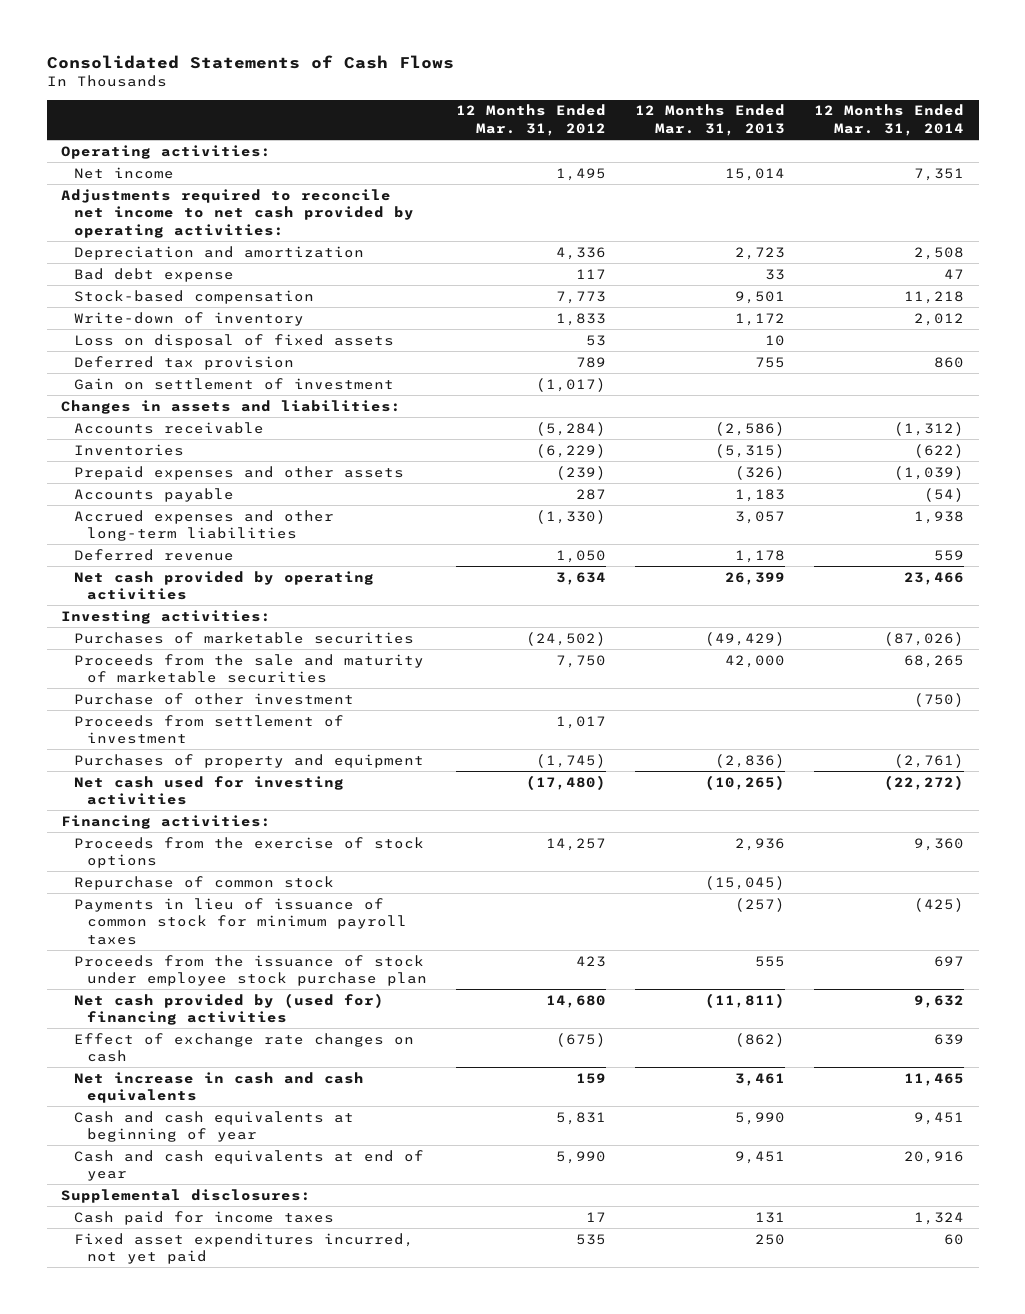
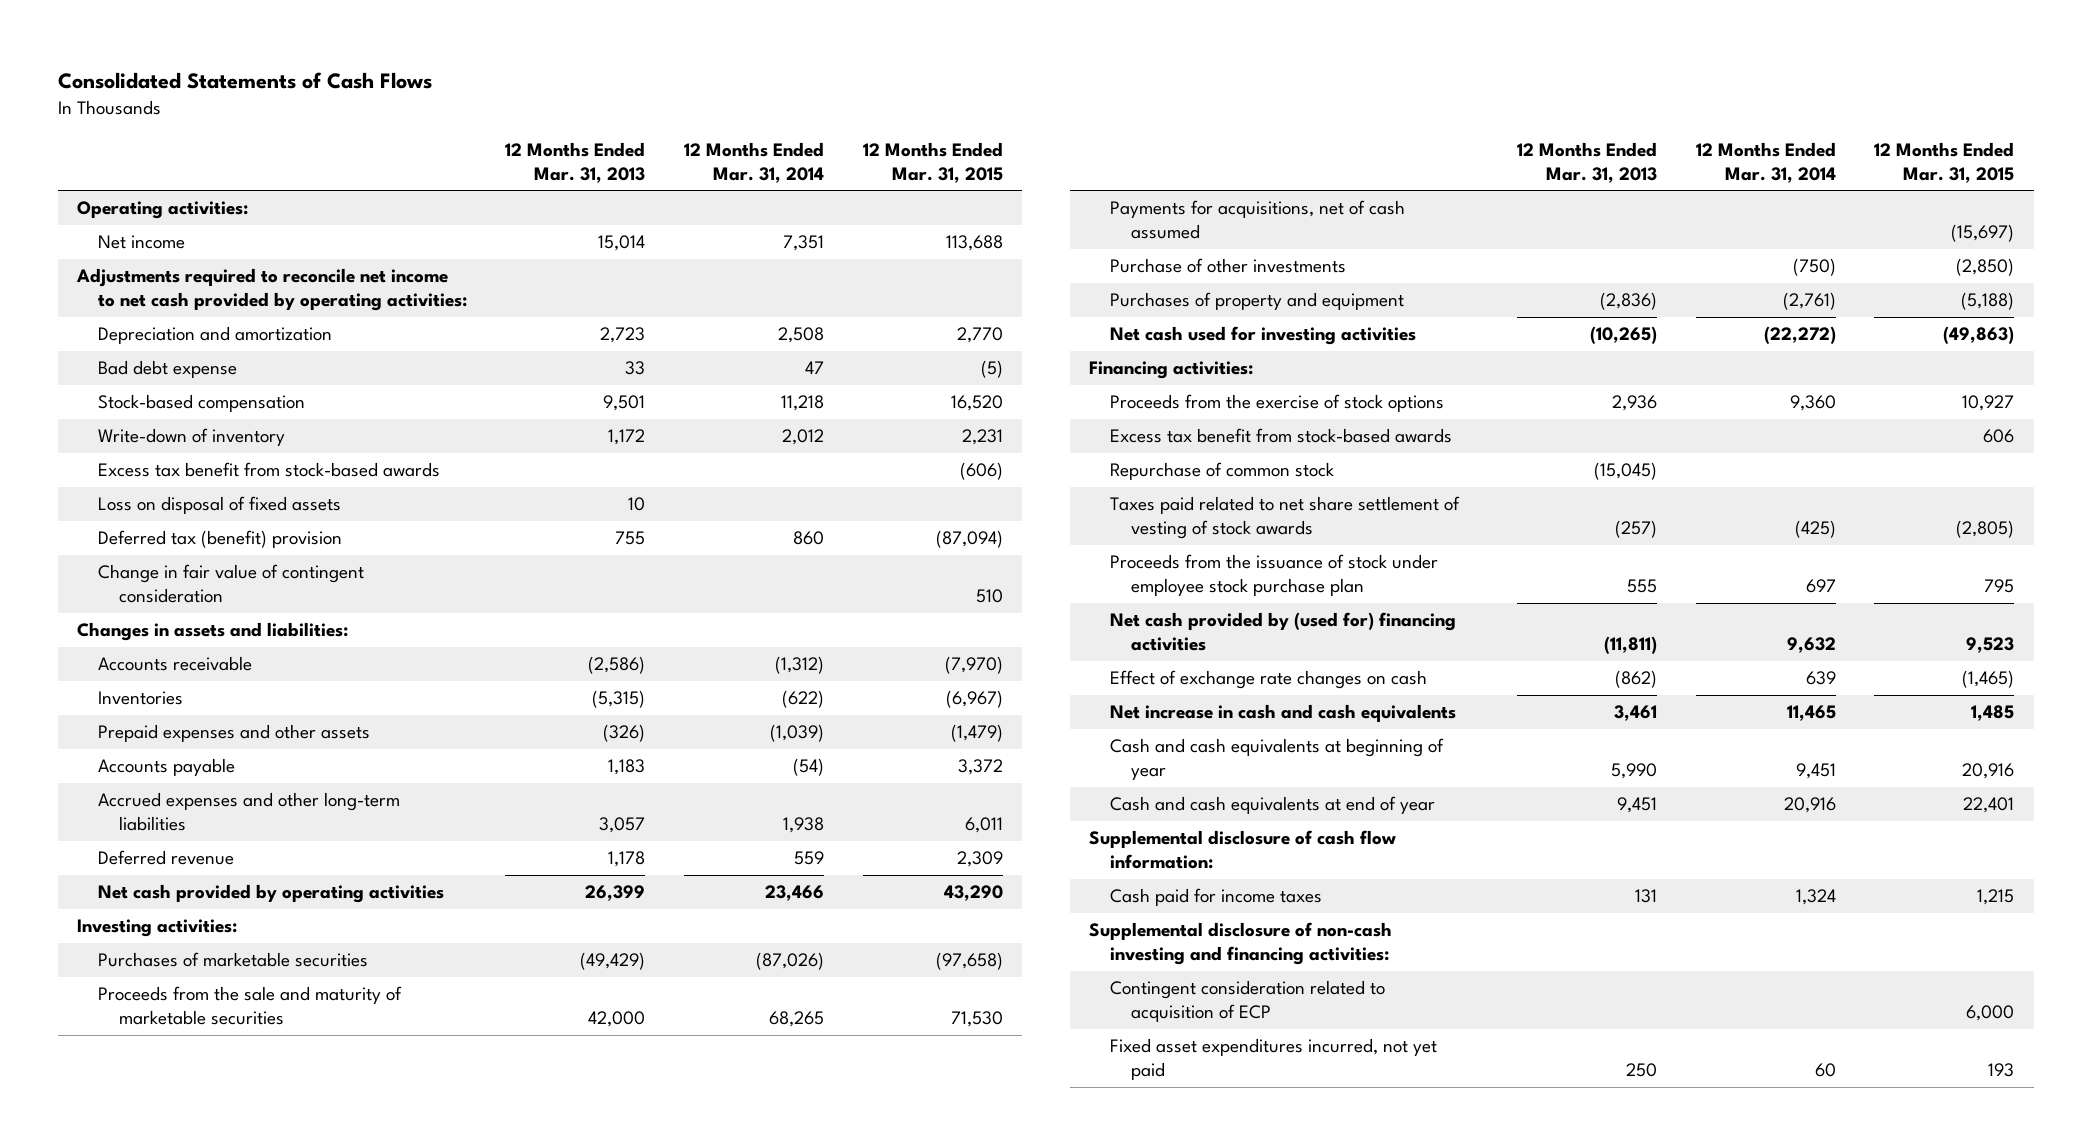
[456,104,607,136] 12 Months Ended Mar. 31, 2012 -> none
none -> [862,141,1003,184] 12 Months Ended Mar. 31, 2015
none -> [97,462,440,478] Excess tax benefit from stock-based awards
[74,377,395,390] Gain on settlement of investment -> none
[74,355,295,370] Deferred tax provision -> [97,530,342,549] Deferred tax (benefit) provision
none -> [97,564,364,604] Change in fair value of contingent consideration
[74,714,345,745] Proceeds from settlement of investment -> none
none -> [1109,200,1405,240] Payments for acquisitions, net of cash assumed
[74,692,355,705] Purchase of other investment -> [1109,258,1346,274] Purchase of other investments
none -> [1109,428,1452,444] Excess tax benefit from stock-based awards
[74,897,408,945] Payments in lieu of issuance of common stock for minimum payroll taxes -> [1109,496,1460,540] Taxes paid related to net share settlement of vesting of stock awards
[61,1188,312,1203] Supplemental disclosures: -> [1089,830,1397,870] Supplemental disclosure of cash flow information:
none -> [1089,922,1393,966] Supplemental disclosure of non-cash investing and financing activities:
none -> [1109,980,1385,1023] Contingent consideration related to acquisition of ECP

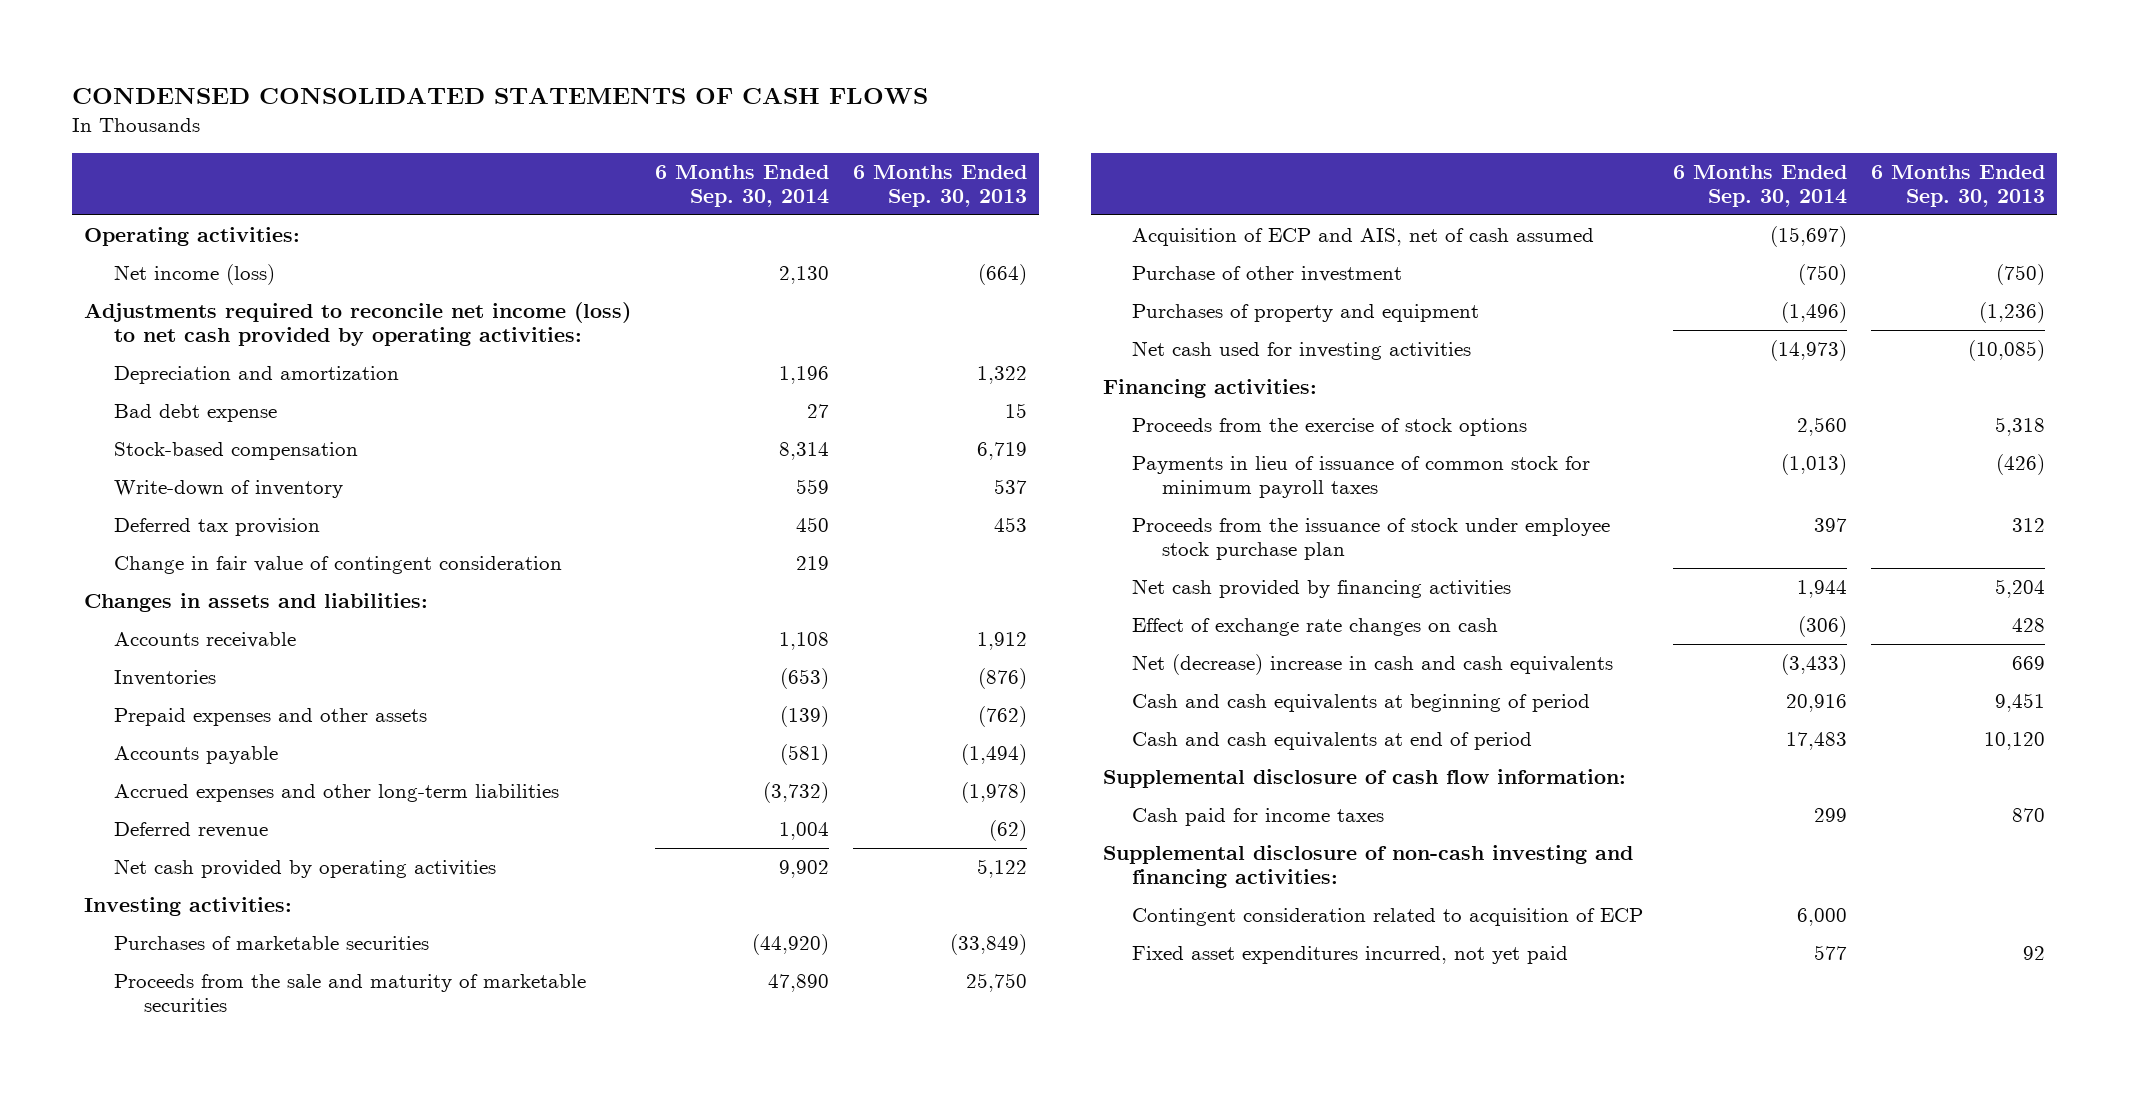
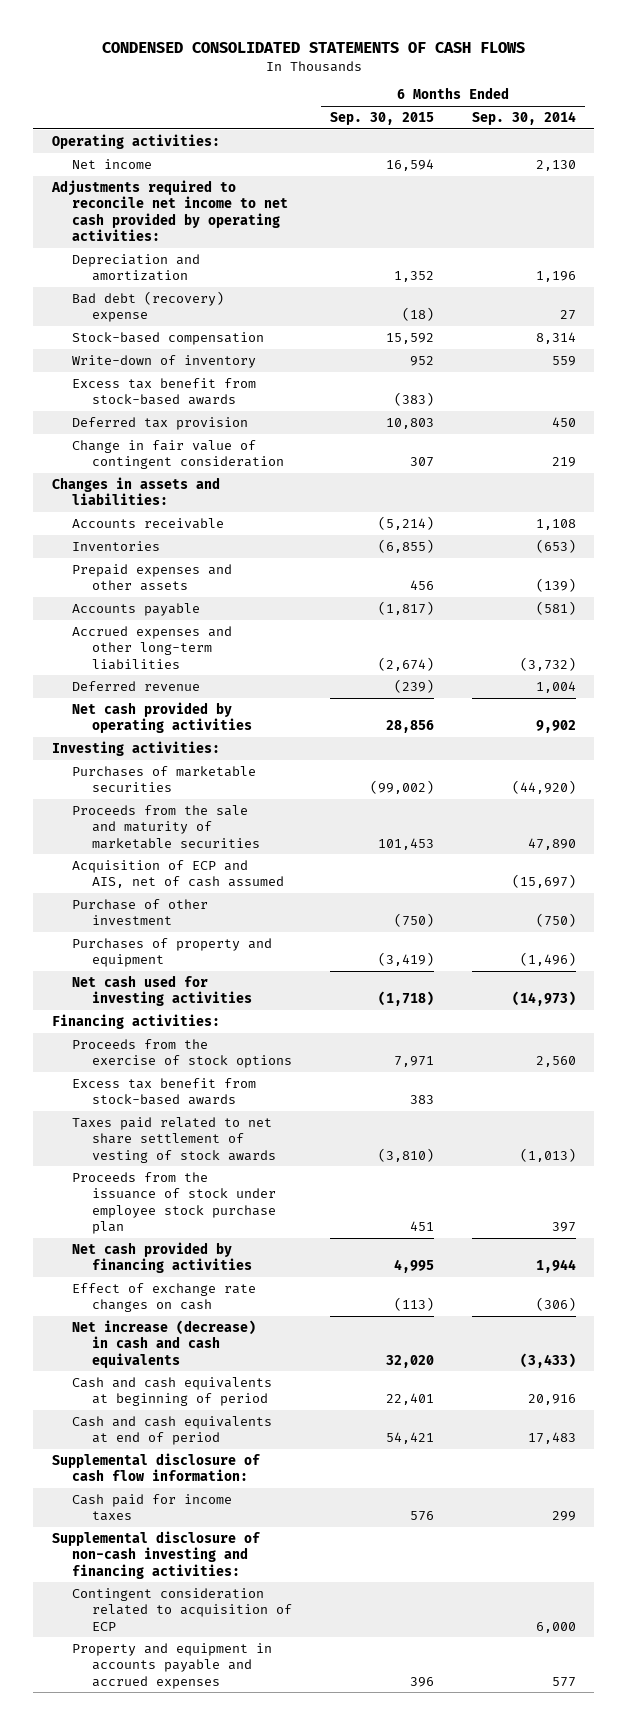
[852,165,1027,208] 6 Months Ended Sep. 30, 2013 -> none
none -> [330,112,435,126] Sep. 30, 2015
[113,264,275,286] Net income (loss) -> [72,158,153,169] Net income
[84,302,632,347] Adjustments required to reconcile net income (loss) to net cash provided by operating activities: -> [50,179,289,241] Adjustments required to reconcile net income to net cash provided by operating activities:
[113,404,277,423] Bad debt expense -> [72,290,225,323] Bad debt (recovery) expense
none -> [72,377,257,406] Excess tax benefit from stock-based awards
none -> [72,1077,257,1106] Excess tax benefit from stock-based awards
[1132,456,1591,499] Payments in lieu of issuance of common stock for minimum payroll taxes -> [72,1116,277,1163] Taxes paid related to net share settlement of vesting of stock awards
[1132,654,1614,676] Net (decrease) increase in cash and cash equivalents -> [72,1319,257,1368] Net increase (decrease) in cash and cash equivalents
[1132,946,1569,965] Fixed asset expenditures incurred, not yet paid -> [72,1642,273,1689] Property and equipment in accounts payable and accrued expenses

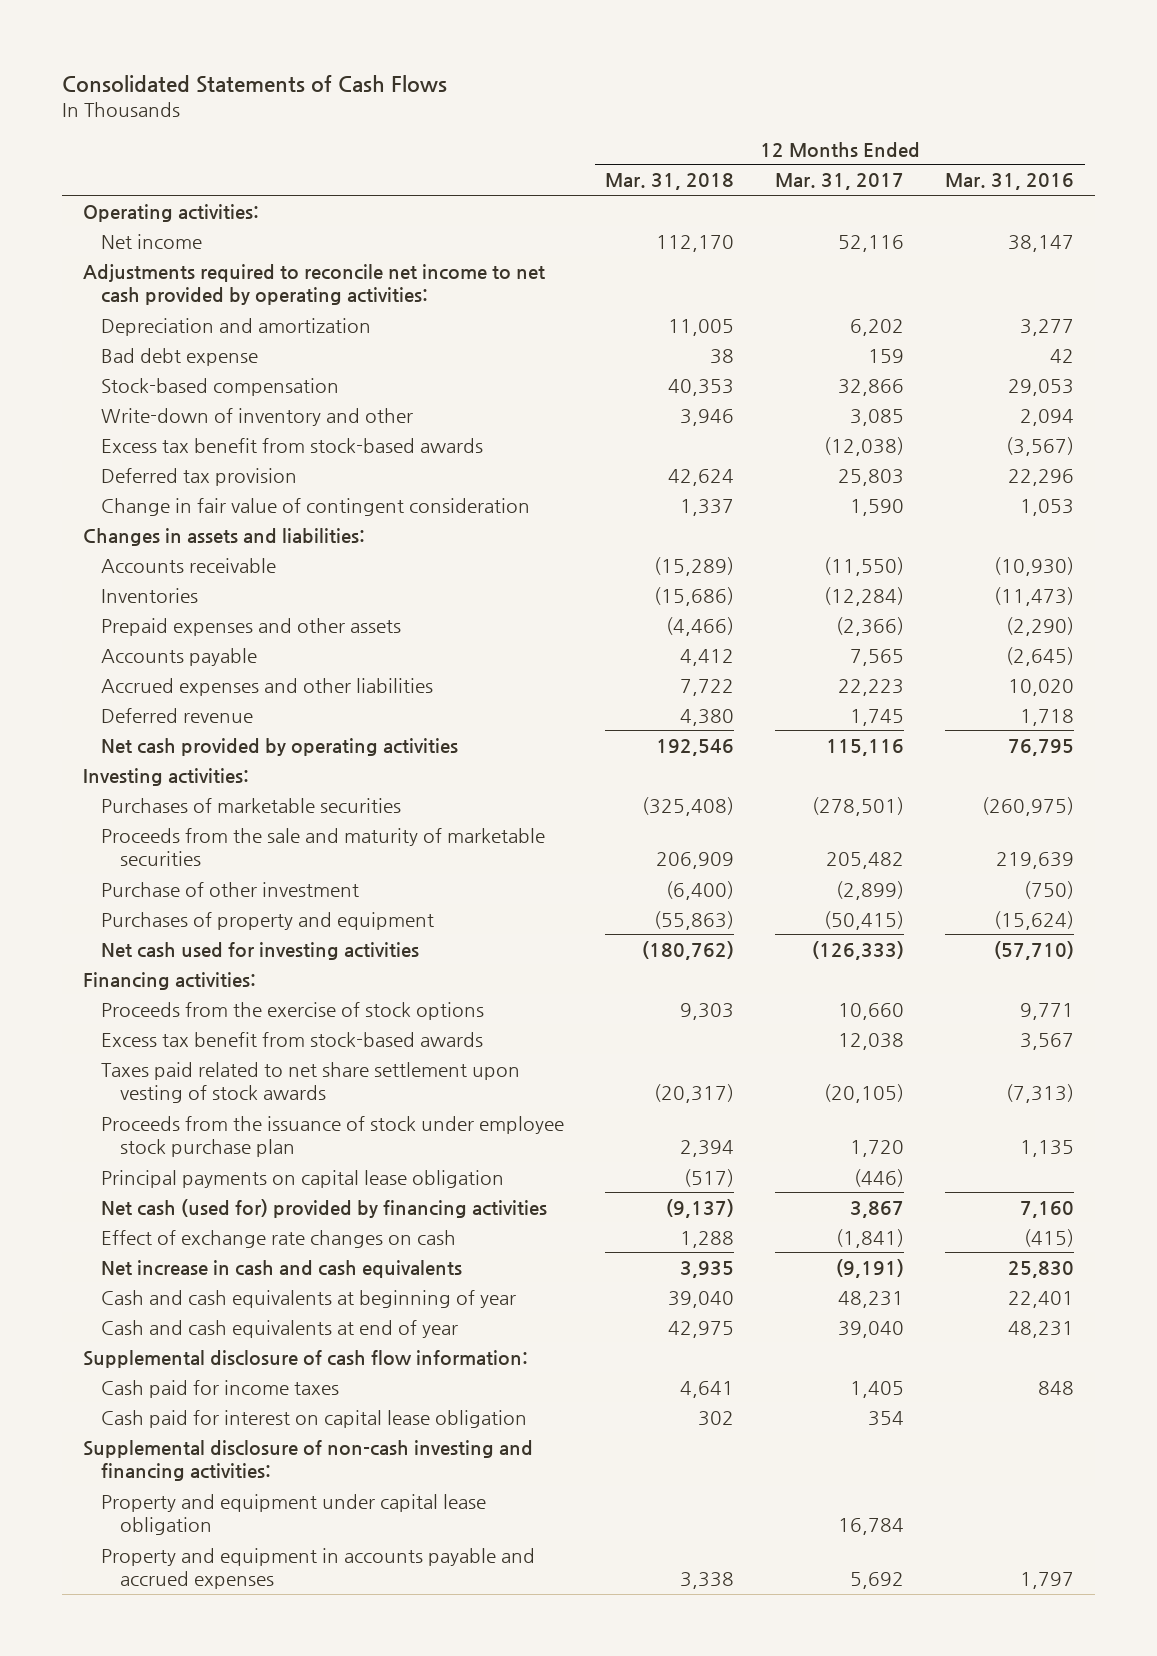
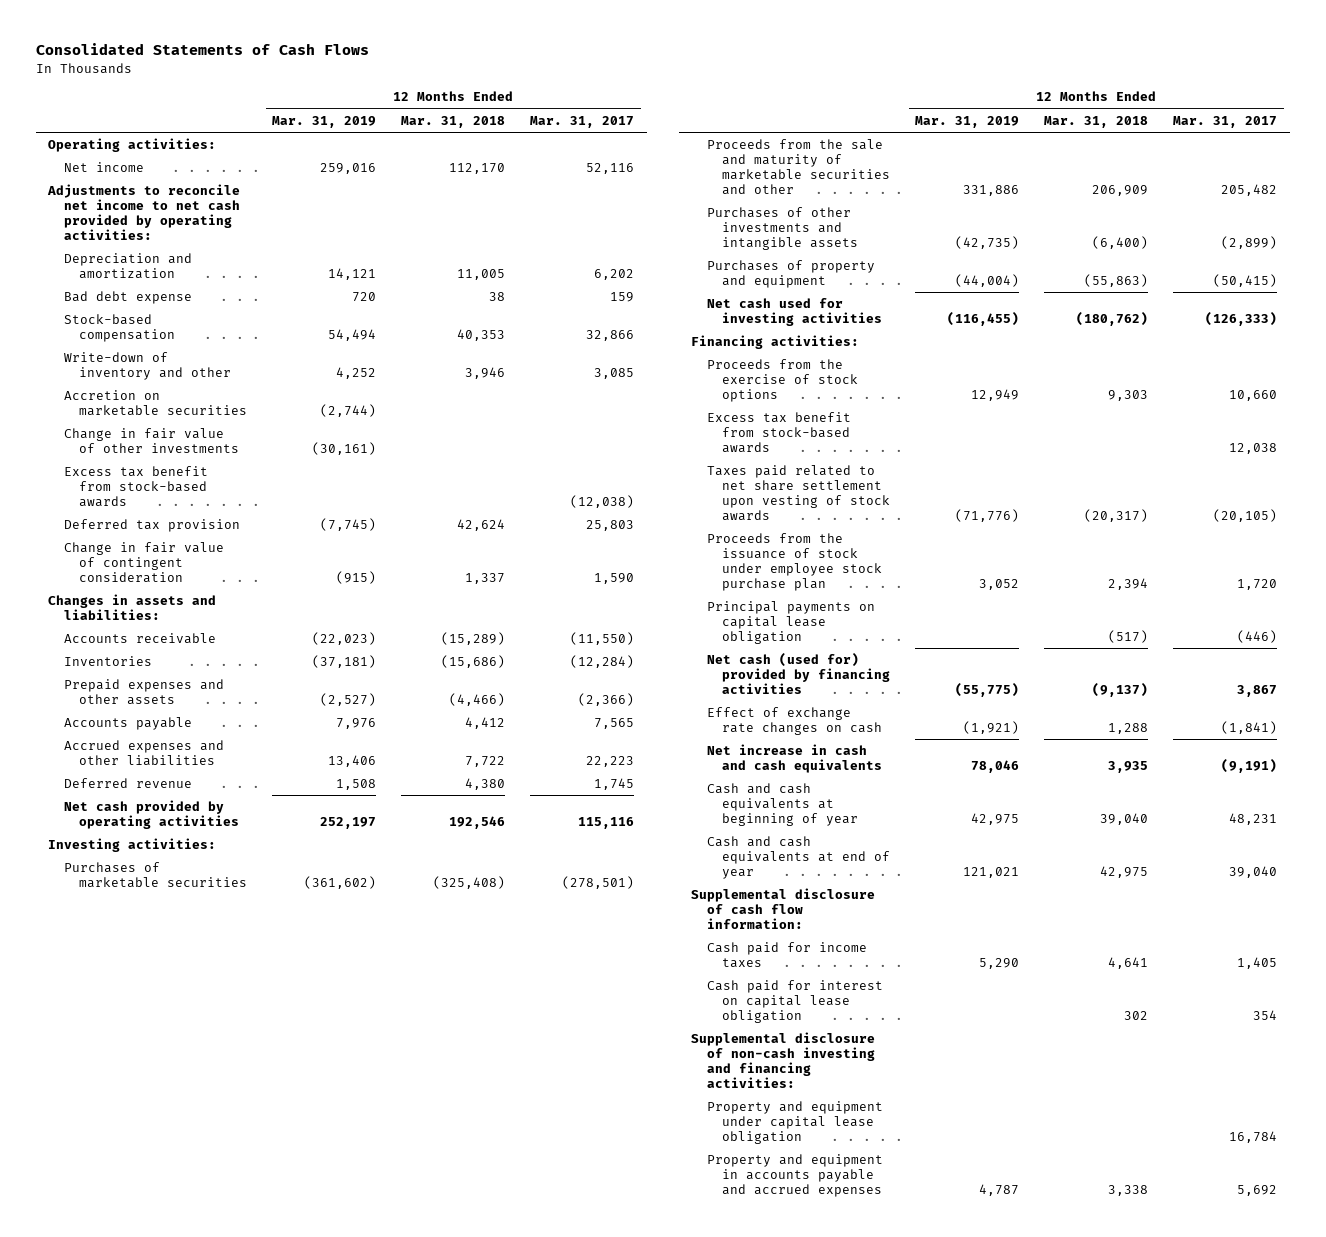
[945,173,1075,191] Mar. 31, 2016 -> none
none -> [272,115,377,128] Mar. 31, 2019
[82,263,545,305] Adjustments required to reconcile net income to net cash provided by operating activities: -> [47,184,241,241] Adjustments to reconcile net income to net cash provided by operating activities:
none -> [63,390,248,417] Accretion on marketable securities
none -> [63,428,240,454] Change in fair value of other investments
[101,827,546,866] Proceeds from the sale and maturity of marketable securities -> [706,139,891,196] Proceeds from the sale and maturity of marketable securities and other
[101,881,360,897] Purchase of other investment -> [706,207,859,251] Purchases of other investments and intangible assets

